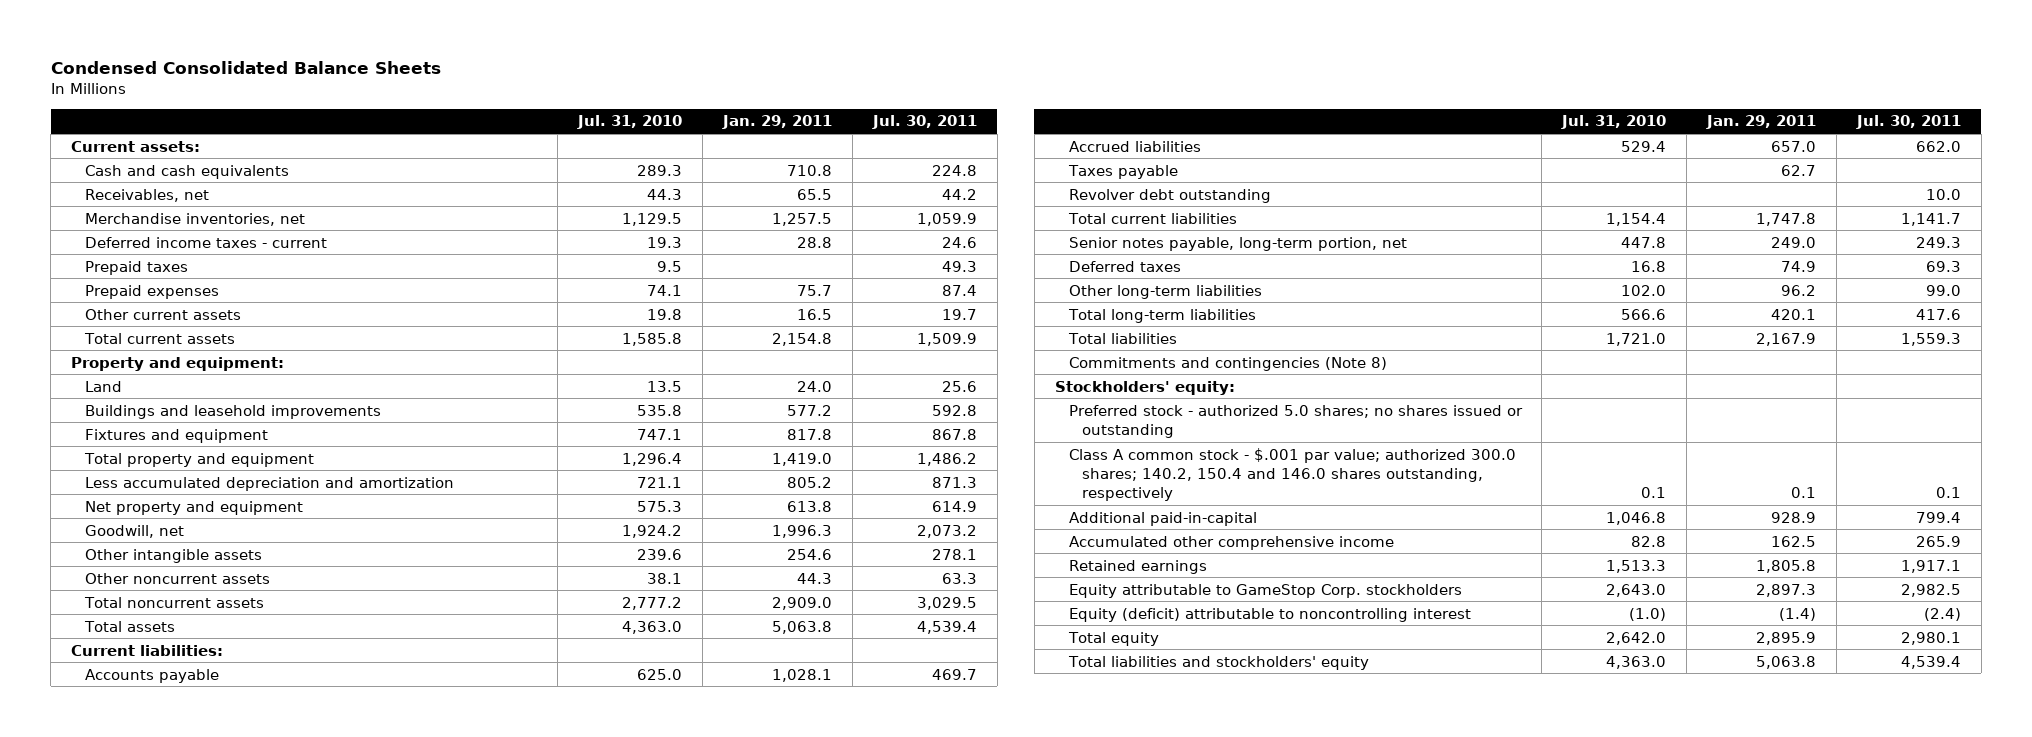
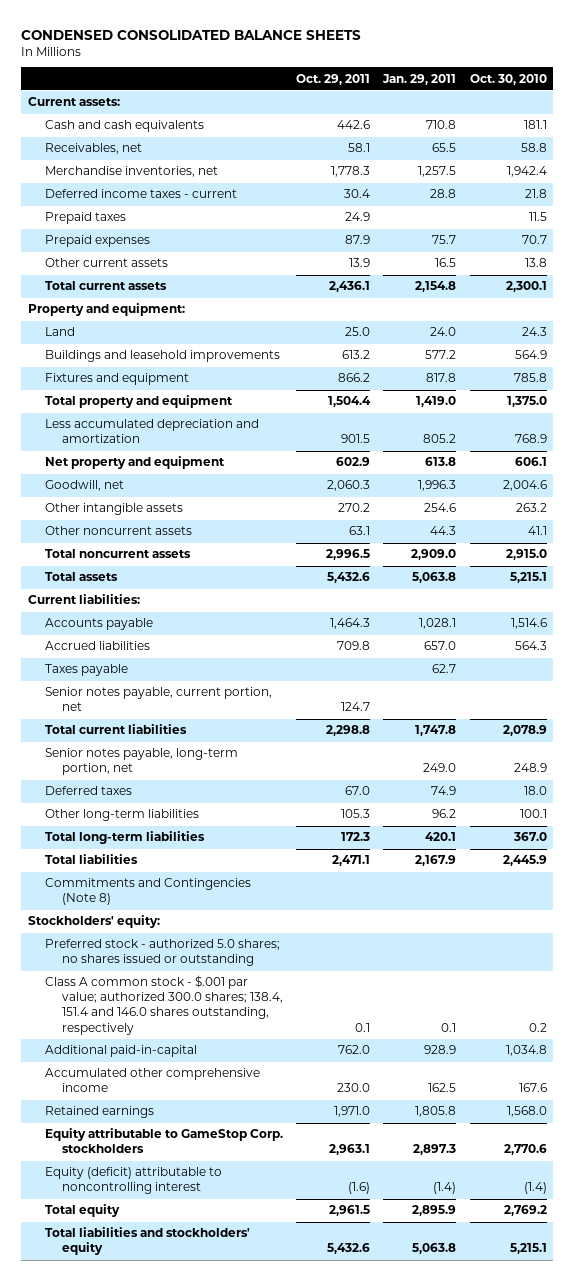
[50,60,441,74] Condensed Consolidated Balance Sheets -> [21,29,362,40] CONDENSED CONSOLIDATED BALANCE SHEETS
[577,115,683,130] Jul. 31, 2010 -> none
[871,115,977,130] Jul. 30, 2011 -> none
none -> [296,73,371,85] Oct. 29, 2011
none -> [469,73,547,85] Oct. 30, 2010
[1068,188,1271,203] Revolver debt outstanding -> none
none -> [44,687,272,712] Senior notes payable, current portion, net
[1068,356,1387,371] Commitments and contingencies (Note 8) -> [44,878,251,906] Commitments and Contingencies (Note 8)
[1068,447,1516,502] Class A common stock - $.001 par value; authorized 300.0 shares; 140.2, 150.4 and 146.0 shares outstanding, respectively -> [44,975,283,1035] Class A common stock - $.001 par value; authorized 300.0 shares; 138.4, 151.4 and 146.0 shares outstanding, respectively

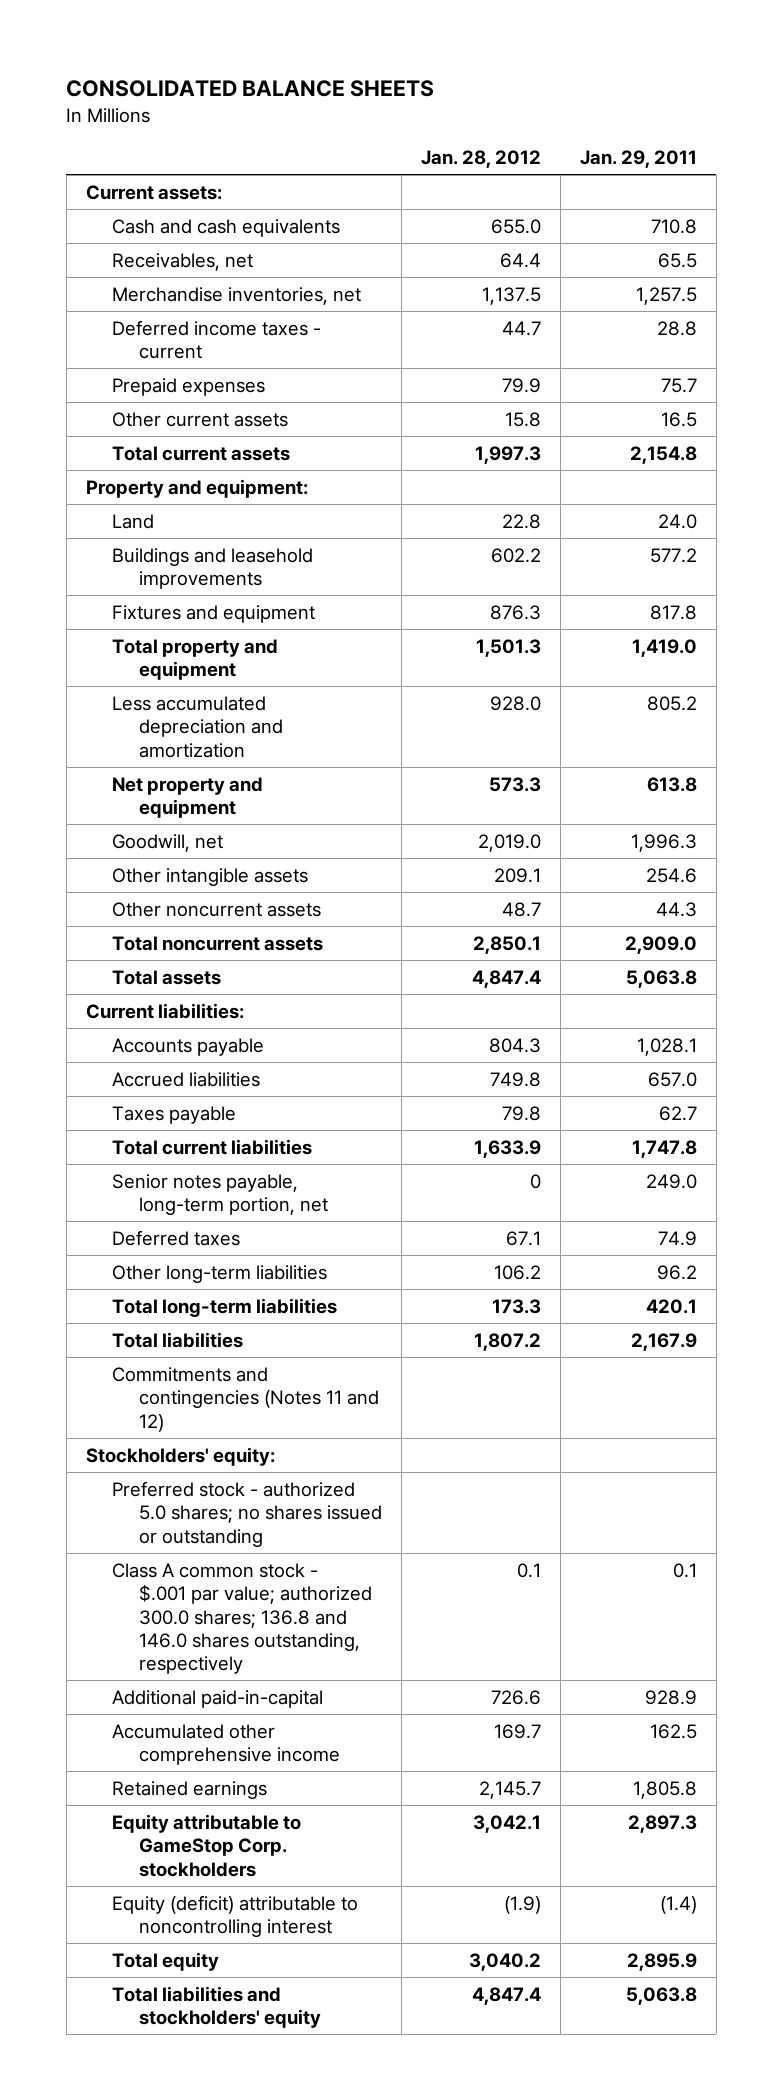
[21,29,362,40] CONDENSED CONSOLIDATED BALANCE SHEETS -> [66,79,435,97] CONSOLIDATED BALANCE SHEETS
[296,73,371,85] Oct. 29, 2011 -> none
[469,73,547,85] Oct. 30, 2010 -> none
none -> [420,150,541,169] Jan. 28, 2012
[44,212,126,225] Prepaid taxes -> none
[44,687,272,712] Senior notes payable, current portion, net -> none
[44,878,251,906] Commitments and Contingencies (Note 8) -> [112,1366,379,1432] Commitments and contingencies (Notes 11 and 12)
[44,975,283,1035] Class A common stock - $.001 par value; authorized 300.0 shares; 138.4, 151.4 and 146.0 shares outstanding, respectively -> [112,1562,372,1675] Class A common stock - $.001 par value; authorized 300.0 shares; 136.8 and 146.0 shares outstanding, respectively

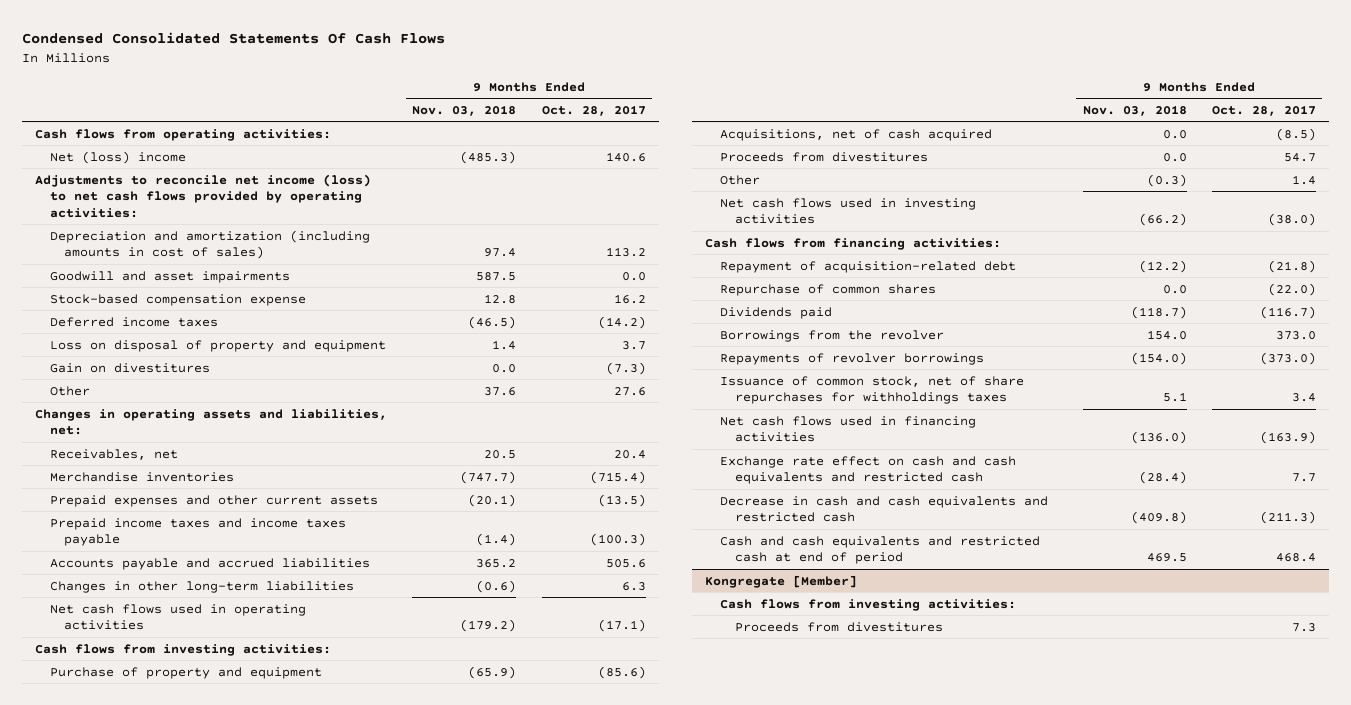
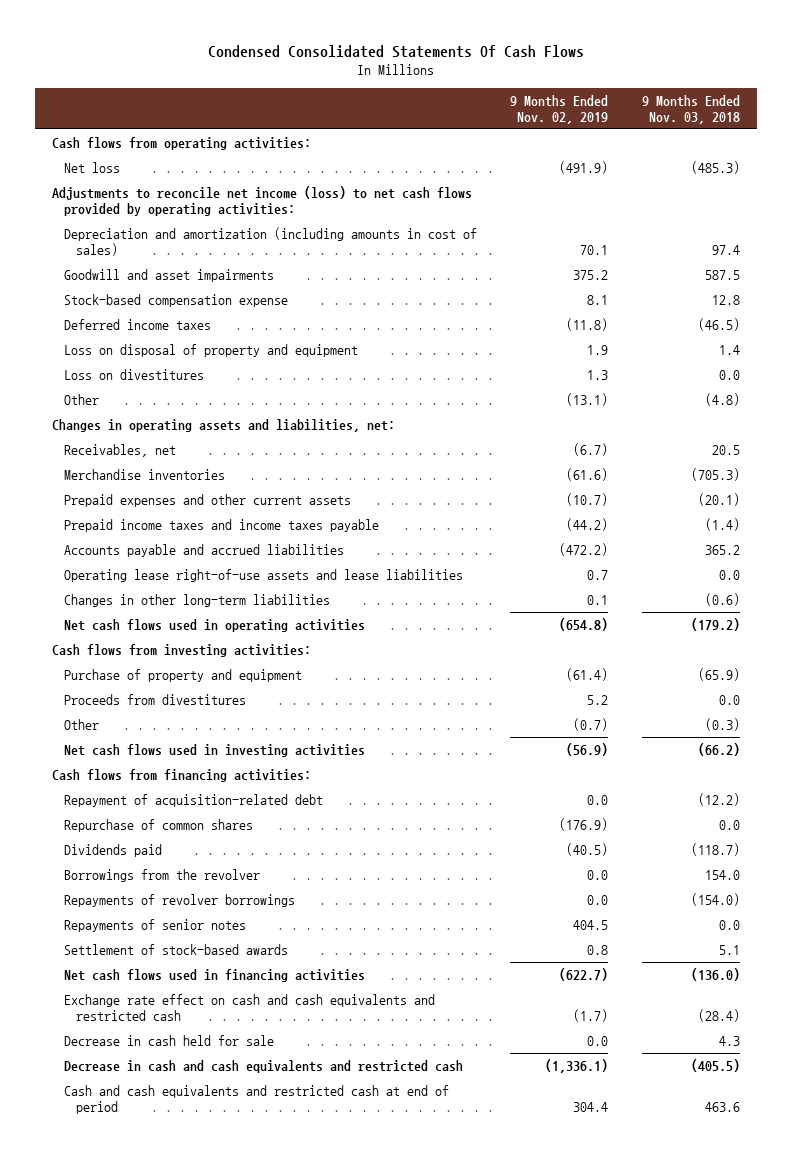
[541,104,646,116] Oct. 28, 2017 -> none
none -> [510,94,609,124] 9 Months Ended Nov. 02, 2019
[49,150,186,164] Net (loss) income -> [63,161,120,173] Net loss
[49,362,210,373] Gain on divestitures -> [63,368,204,380] Loss on divestitures
[484,386,517,396] 37.6 -> [704,392,740,406] (4.8)
[460,470,517,484] (747.7) -> [690,467,740,481] (705.3)
none -> [63,568,463,582] Operating lease right-of-use assets and lease liabilities
[719,128,992,141] Acquisitions, net of cash acquired -> none
none -> [63,918,246,932] Repayments of senior notes
[719,375,1024,405] Issuance of common stock, net of share repurchases for withholdings taxes -> [63,943,288,955] Settlement of stock-based awards
[705,574,858,588] Kongregate [Member] -> none
[719,598,1016,611] Cash flows from investing activities: -> none
[734,621,943,632] Proceeds from divestitures -> none
none -> [63,1034,274,1046] Decrease in cash held for sale
[1130,511,1187,525] (409.8) -> [690,1058,740,1072] (405.5)
[1146,553,1187,563] 469.5 -> [704,1101,740,1112] 463.6

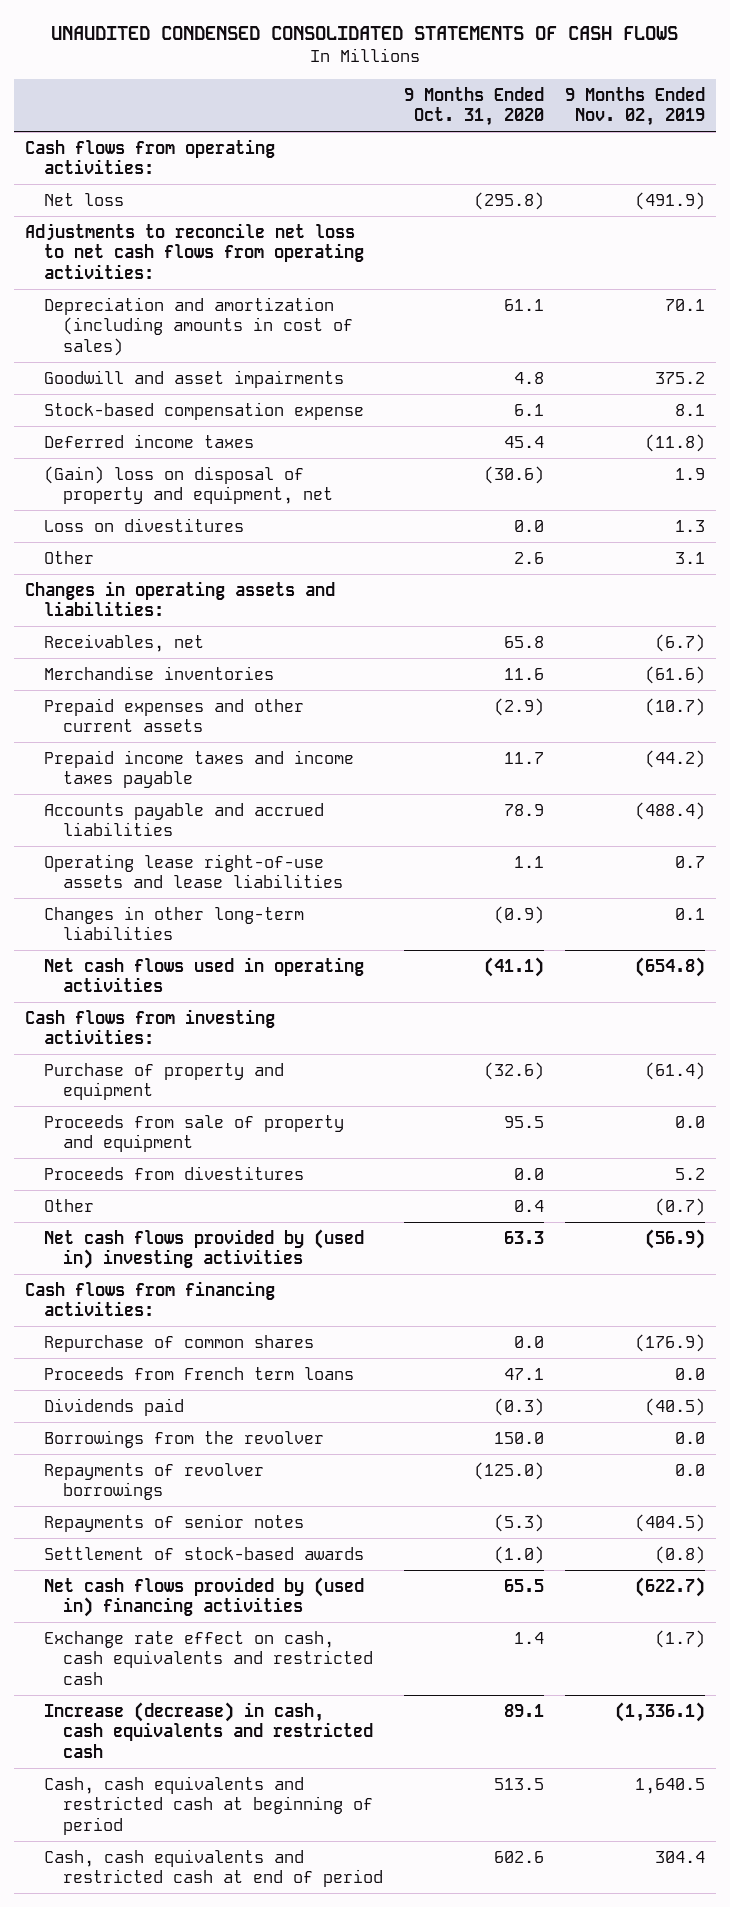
[207,45,584,59] Condensed Consolidated Statements Of Cash Flows -> [50,25,678,40] UNAUDITED CONDENSED CONSOLIDATED STATEMENTS OF CASH FLOWS
[641,94,740,124] 9 Months Ended Nov. 03, 2018 -> none
none -> [404,86,545,127] 9 Months Ended Oct. 31, 2020
[51,185,472,216] Adjustments to reconcile net income (loss) to net cash flows provided by operating activities: -> [24,222,364,279] Adjustments to reconcile net loss to net cash flows from operating activities:
[63,343,358,357] Loss on disposal of property and equipment -> [43,465,333,505] (Gain) loss on disposal of property and equipment, net
[566,392,609,406] (13.1) -> [675,551,706,564] 3.1
[51,418,395,432] Changes in operating assets and liabilities, net: -> [24,580,335,617] Changes in operating assets and liabilities:
[559,542,609,556] (472.2) -> [635,801,706,820] (488.4)
none -> [43,1114,344,1153] Proceeds from sale of property and equipment
[63,743,365,757] Net cash flows used in investing activities -> [43,1228,364,1270] Net cash flows provided by (used in) investing activities
[63,793,323,807] Repayment of acquisition-related debt -> none
none -> [43,1366,354,1380] Proceeds from French term loans
[63,1034,274,1046] Decrease in cash held for sale -> none
[573,919,609,930] 404.5 -> [635,1513,706,1532] (404.5)
[587,944,609,955] 0.8 -> [655,1545,706,1564] (0.8)
[63,968,365,982] Net cash flows used in financing activities -> [43,1576,364,1618] Net cash flows provided by (used in) financing activities
[63,993,435,1021] Exchange rate effect on cash and cash equivalents and restricted cash -> [43,1630,373,1685] Exchange rate effect on cash, cash equivalents and restricted cash
[63,1059,463,1073] Decrease in cash and cash equivalents and restricted cash -> [43,1701,373,1758] Increase (decrease) in cash, cash equivalents and restricted cash
[63,1084,449,1114] Cash and cash equivalents and restricted cash at end of period -> [43,1775,373,1835] Cash, cash equivalents and restricted cash at beginning of period
[573,1101,609,1112] 304.4 -> [635,1777,706,1794] 1,640.5
none -> [43,1848,383,1888] Cash, cash equivalents and restricted cash at end of period

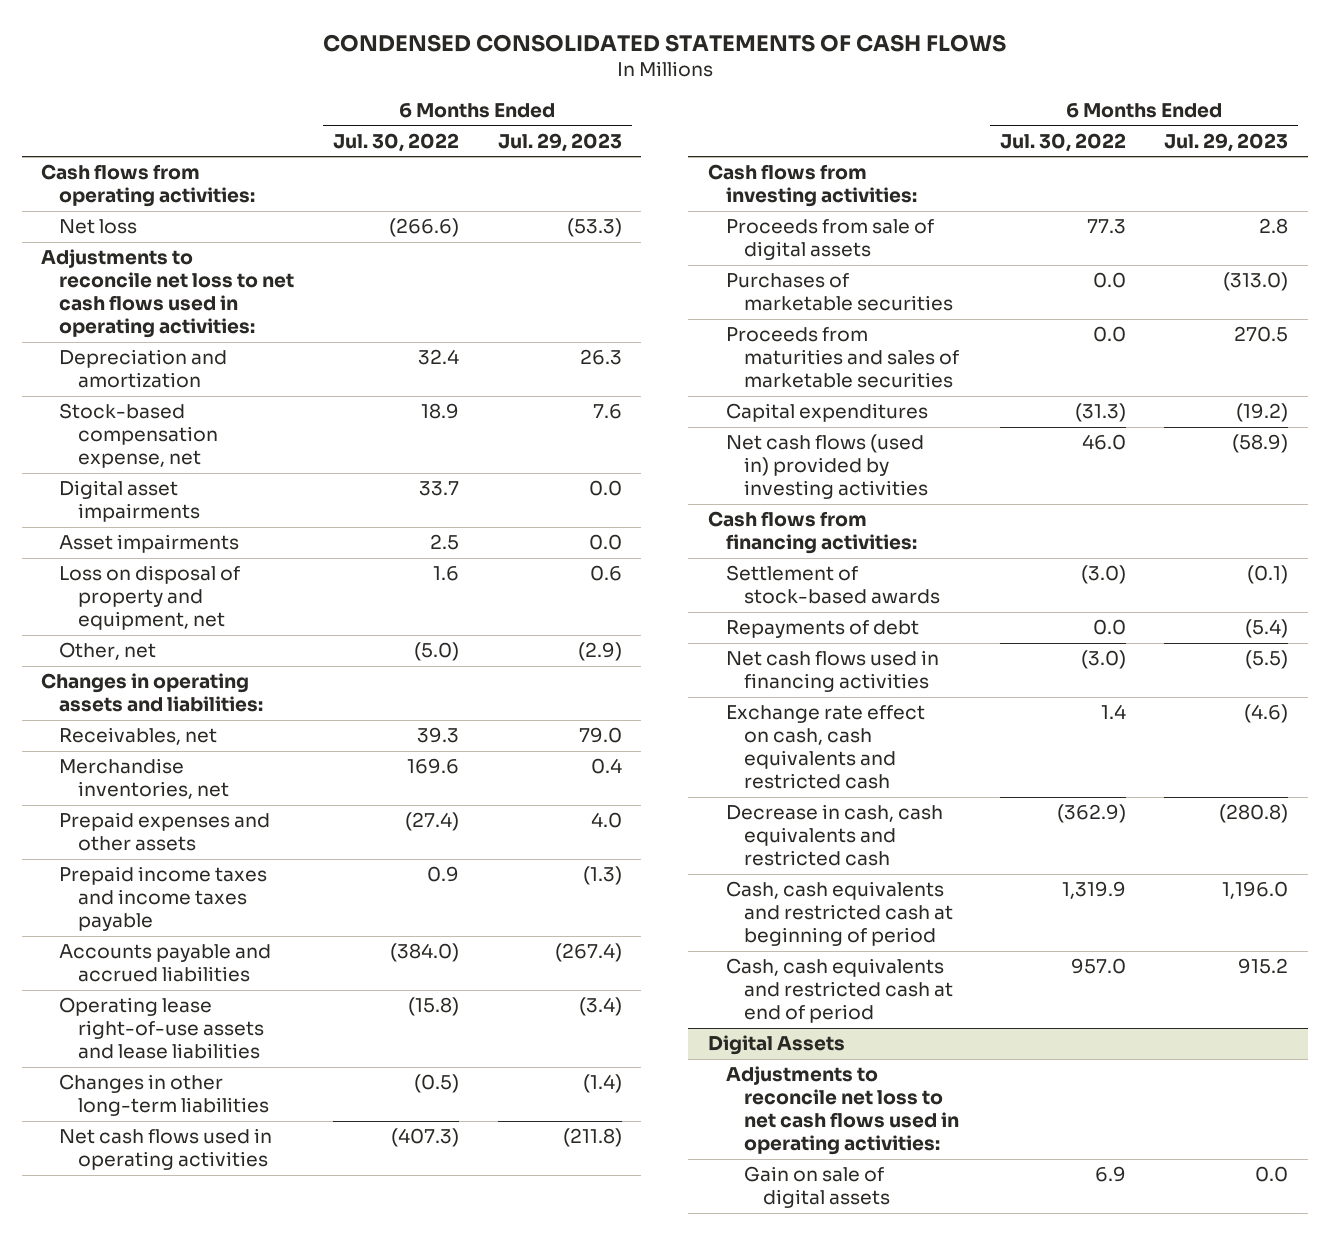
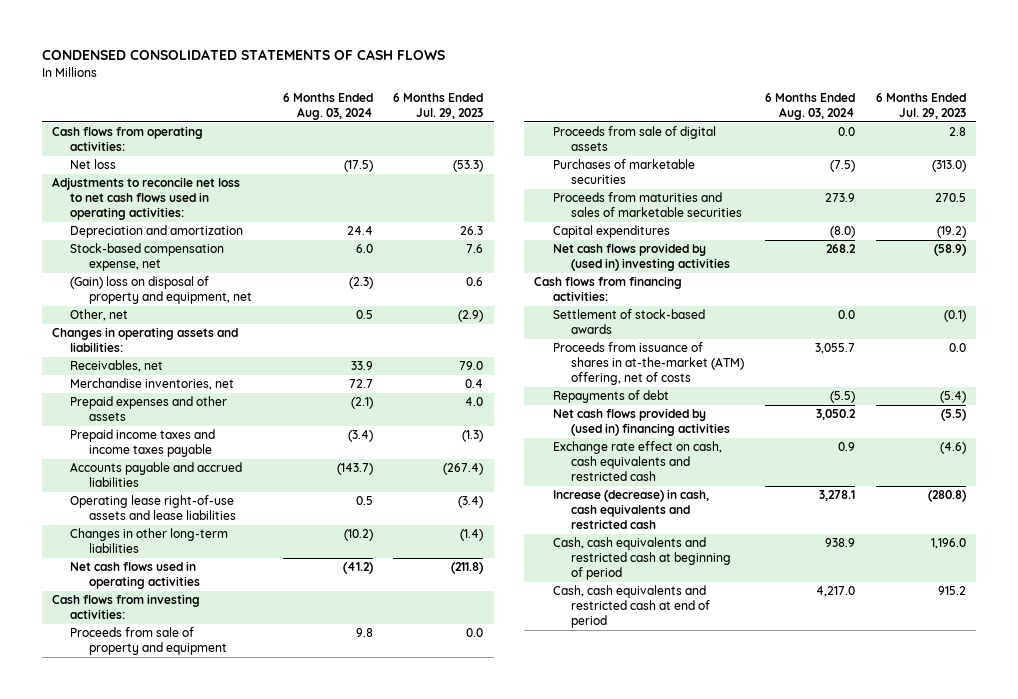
[333,132,460,152] Jul. 30, 2022 -> none
none -> [282,93,373,121] 6 Months Ended Aug. 03, 2024
[59,480,200,523] Digital asset impairments -> none
[59,534,240,554] Asset impairments -> none
[59,565,241,631] Loss on disposal of property and equipment, net -> [70,276,252,305] (Gain) loss on disposal of property and equipment, net
none -> [70,627,227,656] Proceeds from sale of property and equipment
[725,434,929,500] Net cash flows (used in) provided by investing activities -> [552,243,731,272] Net cash flows provided by (used in) investing activities
none -> [552,342,745,385] Proceeds from issuance of shares in at-the-market (ATM) offering, net of costs
[725,650,939,693] Net cash flows used in financing activities -> [552,408,731,437] Net cash flows provided by (used in) financing activities
[725,804,943,867] Decrease in cash, cash equivalents and restricted cash -> [552,489,709,529] Increase (decrease) in cash, cash equivalents and restricted cash
[707,1035,845,1056] Digital Assets -> none
[725,1066,960,1156] Adjustments to reconcile net loss to net cash flows used in operating activities: -> none
[744,1166,890,1209] Gain on sale of digital assets -> none

